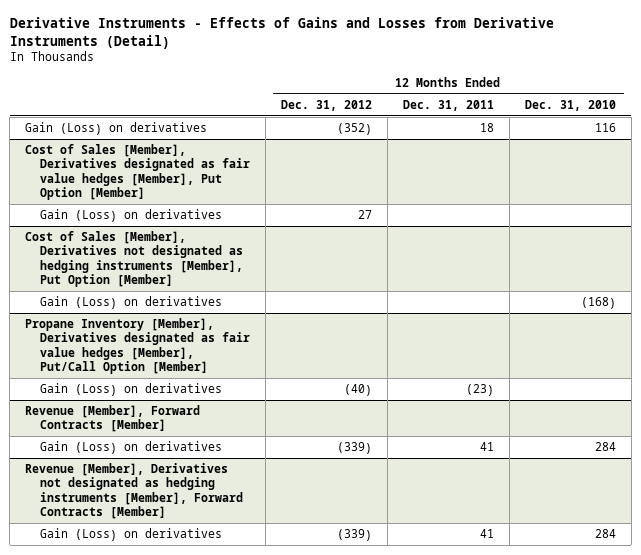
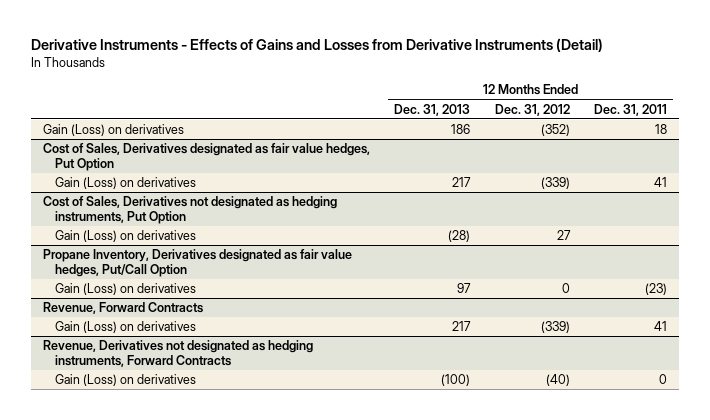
[524,99,616,111] Dec. 31, 2010 -> none
none -> [394,103,471,116] Dec. 31, 2013
[39,208,222,222] Gain (Loss) on derivatives -> none
[25,230,243,288] Cost of Sales [Member], Derivatives not designated as hedging instruments [Member], Put Option [Member] -> none
[39,295,222,309] Gain (Loss) on derivatives -> none
[25,317,250,375] Propane Inventory [Member], Derivatives designated as fair value hedges [Member], Put/Call Option [Member] -> none
[39,382,222,396] Gain (Loss) on derivatives -> none
[25,404,201,433] Revenue [Member], Forward Contracts [Member] -> none
[25,143,250,201] Cost of Sales [Member], Derivatives designated as fair value hedges [Member], Put Option [Member] -> [42,143,370,172] Cost of Sales, Derivatives designated as fair value hedges, Put Option
[25,462,243,520] Revenue [Member], Derivatives not designated as hedging instruments [Member], Forward Contracts [Member] -> none
none -> [42,196,337,225] Cost of Sales, Derivatives not designated as hedging instruments, Put Option
none -> [54,230,196,243] Gain (Loss) on derivatives
none -> [42,249,352,278] Propane Inventory, Derivatives designated as fair value hedges, Put/Call Option
none -> [54,283,196,296] Gain (Loss) on derivatives
none -> [42,302,203,315] Revenue, Forward Contracts
none -> [42,340,313,368] Revenue, Derivatives not designated as hedging instruments, Forward Contracts
none -> [54,374,196,387] Gain (Loss) on derivatives

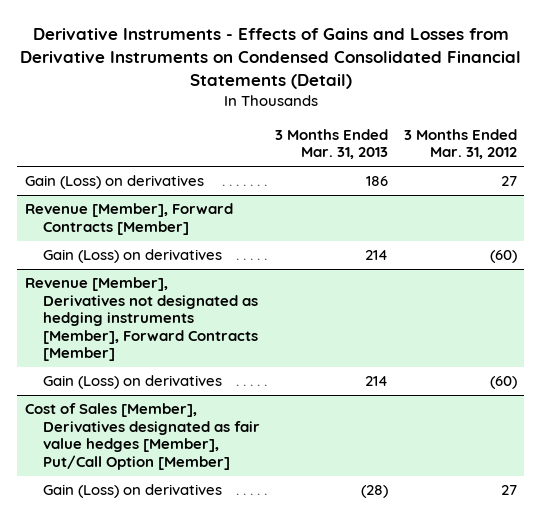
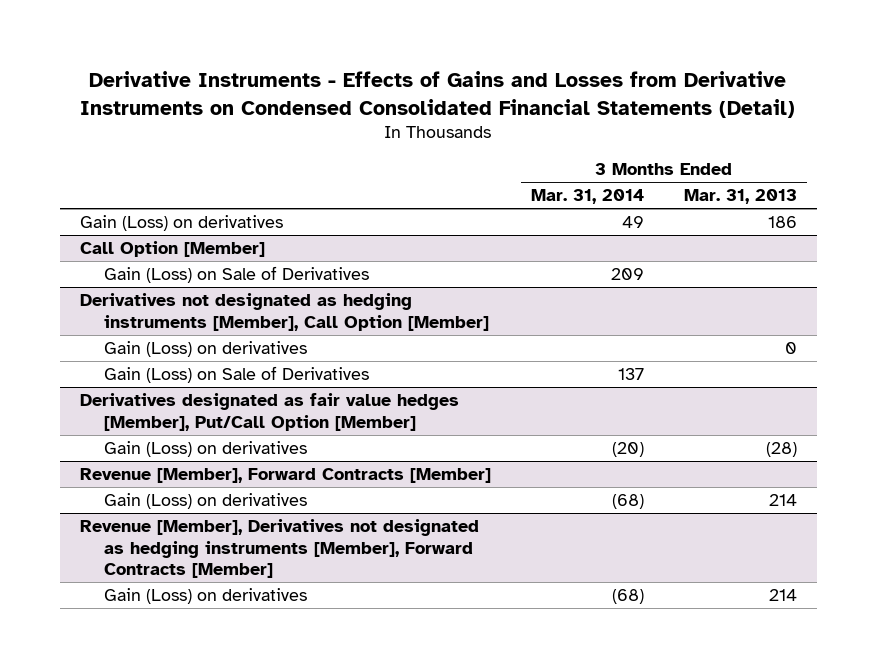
[403,128,517,160] 3 Months Ended Mar. 31, 2012 -> none
none -> [530,189,644,205] Mar. 31, 2014
none -> [79,241,265,258] Call Option [Member]
none -> [103,266,369,284] Gain (Loss) on Sale of Derivatives
none -> [79,293,489,331] Derivatives not designated as hedging instruments [Member], Call Option [Member]
none -> [103,341,307,358] Gain (Loss) on derivatives
none -> [103,366,369,384] Gain (Loss) on Sale of Derivatives
none -> [79,393,459,431] Derivatives designated as fair value hedges [Member], Put/Call Option [Member]
none -> [103,441,307,458] Gain (Loss) on derivatives
[24,403,260,470] Cost of Sales [Member], Derivatives designated as fair value hedges [Member], Put/Call Option [Member] -> none
[42,484,222,499] Gain (Loss) on derivatives -> none

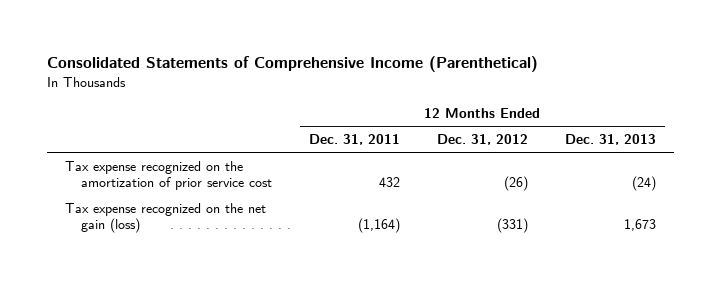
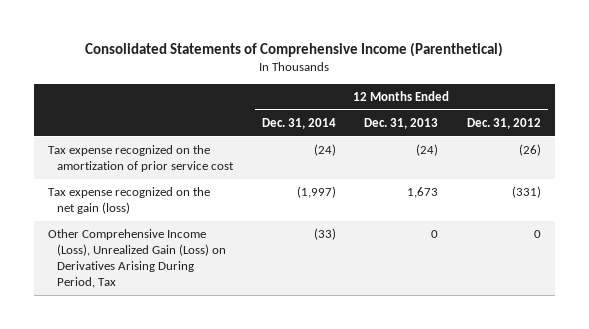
[309,134,401,146] Dec. 31, 2011 -> none
none -> [261,117,336,129] Dec. 31, 2014
none -> [48,229,227,288] Other Comprehensive Income (Loss), Unrealized Gain (Loss) on Derivatives Arising During Period, Tax

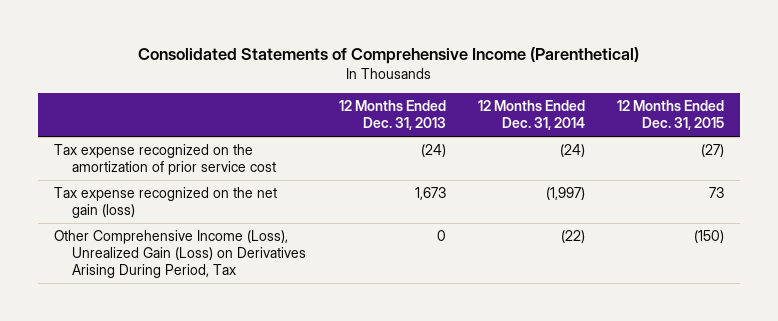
[466,117,541,129] Dec. 31, 2012 -> none
none -> [617,100,725,131] 12 Months Ended Dec. 31, 2015
[313,228,336,241] (33) -> [560,230,585,244] (22)

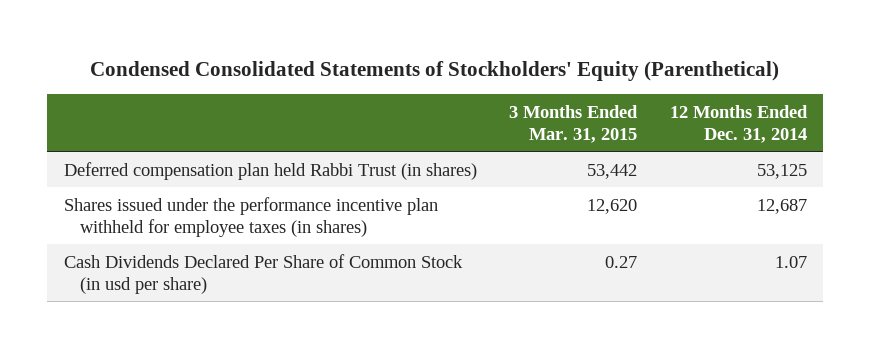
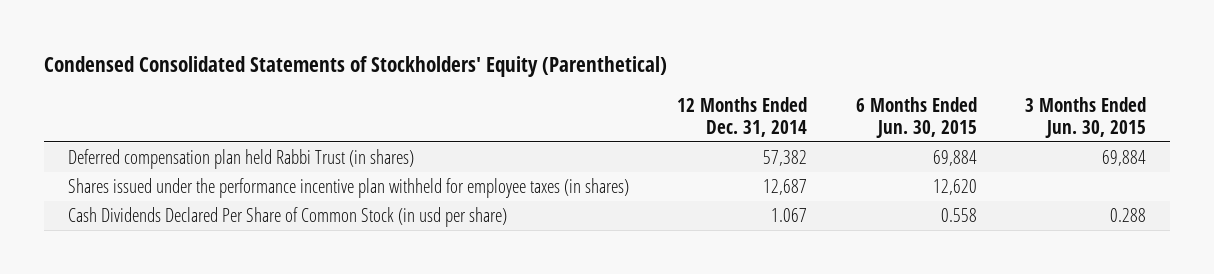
[509,104,639,143] 3 Months Ended Mar. 31, 2015 -> none
none -> [855,96,977,138] 6 Months Ended Jun. 30, 2015
none -> [1025,96,1147,138] 3 Months Ended Jun. 30, 2015
[756,163,807,179] 53,125 -> [763,149,808,166] 57,382
[774,255,807,268] 1.07 -> [771,207,808,222] 1.067

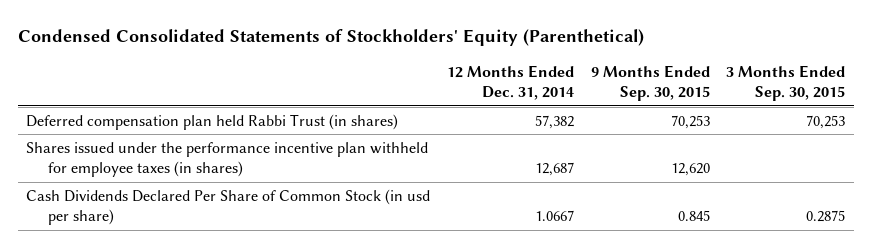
[855,96,977,138] 6 Months Ended Jun. 30, 2015 -> none
[1025,96,1147,138] 3 Months Ended Jun. 30, 2015 -> none
none -> [590,64,710,102] 9 Months Ended Sep. 30, 2015
none -> [726,64,846,102] 3 Months Ended Sep. 30, 2015
[771,207,808,222] 1.067 -> [534,210,574,222] 1.0667

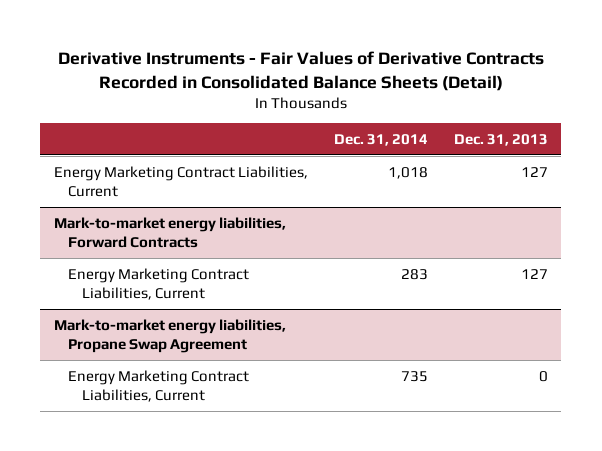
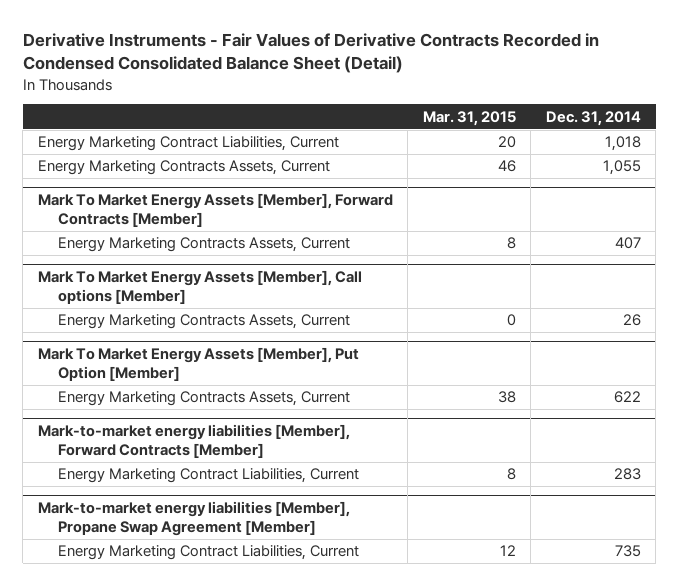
[57,51,544,91] Derivative Instruments - Fair Values of Derivative Contracts Recorded in Consolidated Balance Sheets (Detail) -> [22,33,599,74] Derivative Instruments - Fair Values of Derivative Contracts Recorded in Condensed Consolidated Balance Sheet (Detail)
[454,134,549,147] Dec. 31, 2013 -> none
none -> [422,110,516,126] Mar. 31, 2015
none -> [37,160,330,176] Energy Marketing Contracts Assets, Current
none -> [37,193,393,228] Mark To Market Energy Assets [Member], Forward Contracts [Member]
none -> [58,237,351,253] Energy Marketing Contracts Assets, Current
none -> [37,270,362,305] Mark To Market Energy Assets [Member], Call options [Member]
none -> [58,314,351,330] Energy Marketing Contracts Assets, Current
none -> [37,347,359,382] Mark To Market Energy Assets [Member], Put Option [Member]
none -> [58,391,351,407] Energy Marketing Contracts Assets, Current
[53,216,286,248] Mark-to-market energy liabilities, Forward Contracts -> [37,424,350,459] Mark-to-market energy liabilities [Member], Forward Contracts [Member]
[53,318,286,353] Mark-to-market energy liabilities, Propane Swap Agreement -> [37,501,350,537] Mark-to-market energy liabilities [Member], Propane Swap Agreement [Member]

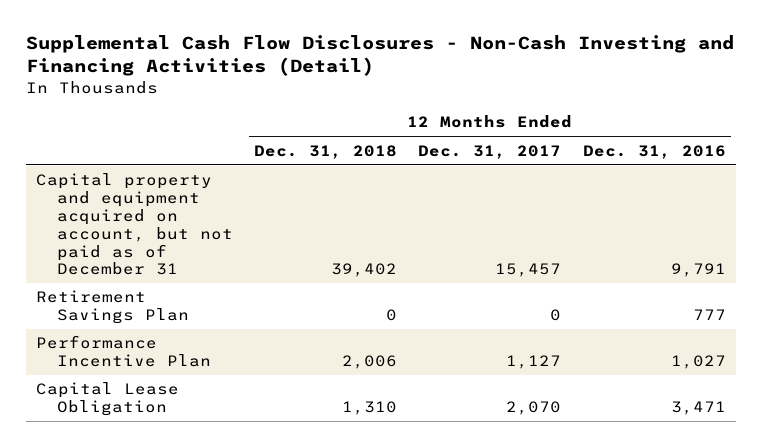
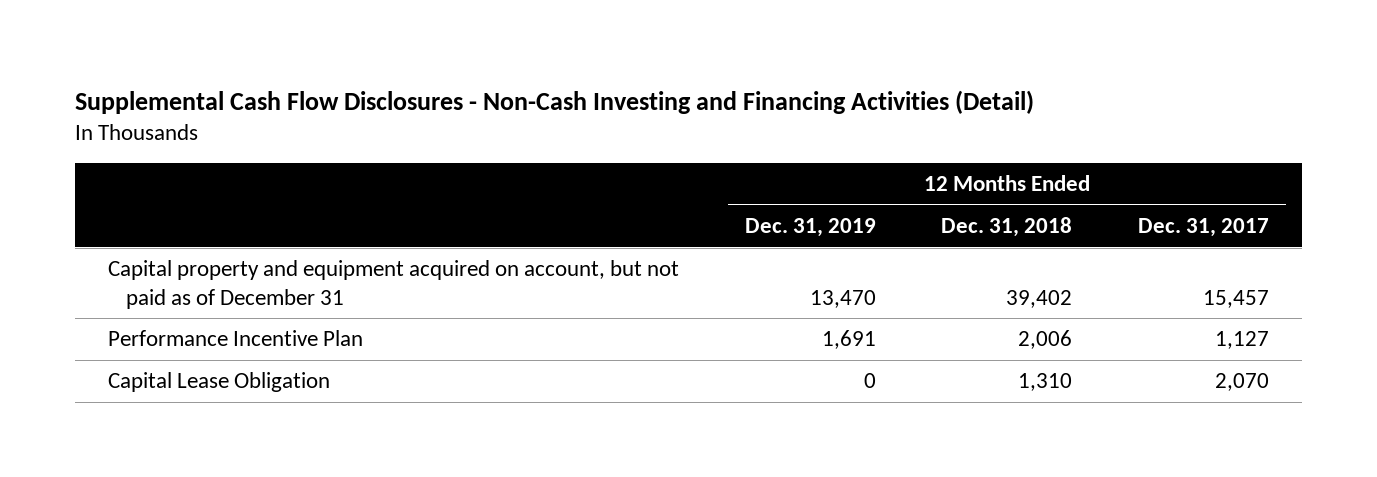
[582,144,726,159] Dec. 31, 2016 -> none
none -> [744,218,876,238] Dec. 31, 2019
[36,290,189,325] Retirement Savings Plan -> none

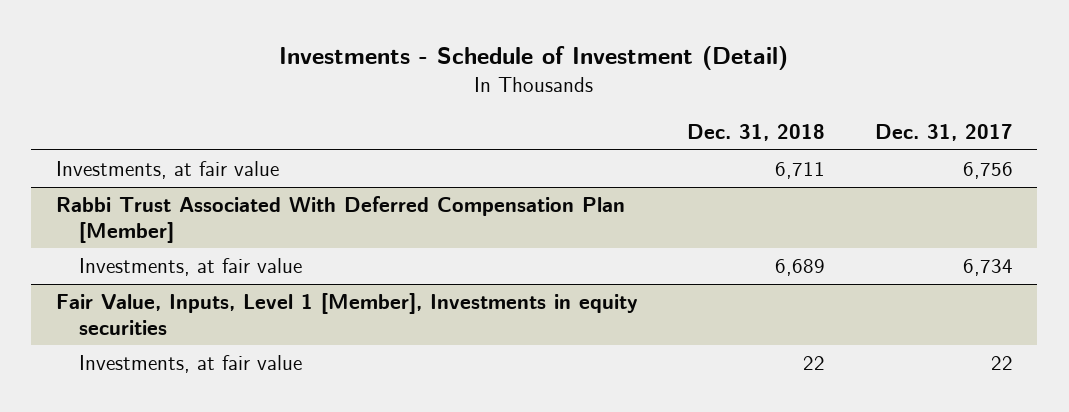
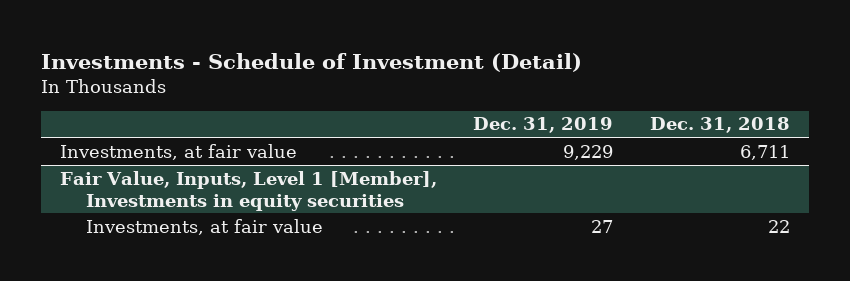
[874,123,1013,141] Dec. 31, 2017 -> none
none -> [473,117,614,134] Dec. 31, 2019
[56,196,626,243] Rabbi Trust Associated With Deferred Compensation Plan [Member] -> none
[78,258,302,277] Investments, at fair value -> none

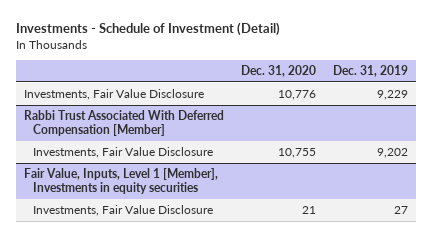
[650,117,791,134] Dec. 31, 2018 -> none
none -> [240,65,316,78] Dec. 31, 2020
[59,143,297,160] Investments, at fair value -> [24,88,205,100] Investments, Fair Value Disclosure
none -> [24,109,225,136] Rabbi Trust Associated With Deferred Compensation [Member]
none -> [32,146,213,158] Investments, Fair Value Disclosure
[85,218,323,235] Investments, at fair value -> [32,204,213,216] Investments, Fair Value Disclosure

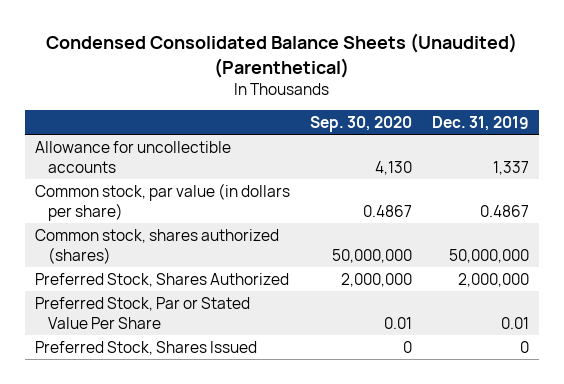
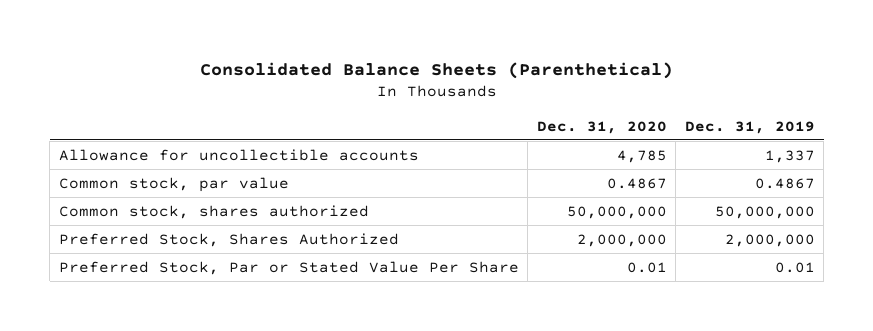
[45,33,517,78] Condensed Consolidated Balance Sheets (Unaudited) (Parenthetical) -> [199,61,673,79] Consolidated Balance Sheets (Parenthetical)
[309,116,412,133] Sep. 30, 2020 -> none
none -> [536,120,667,134] Dec. 31, 2020
[34,182,290,221] Common stock, par value (in dollars per share) -> [58,176,289,192] Common stock, par value
[34,228,279,264] Common stock, shares authorized (shares) -> [58,204,369,219] Common stock, shares authorized
[34,340,257,355] Preferred Stock, Shares Issued -> none

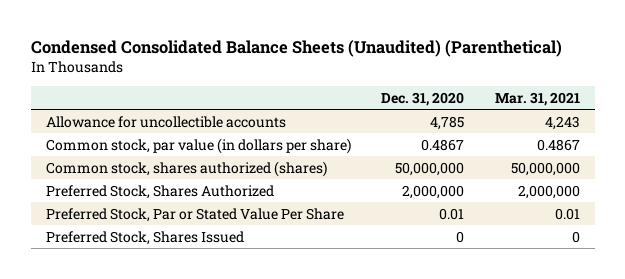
[199,61,673,79] Consolidated Balance Sheets (Parenthetical) -> [30,39,562,57] Condensed Consolidated Balance Sheets (Unaudited) (Parenthetical)
[684,120,815,134] Dec. 31, 2019 -> none
none -> [494,91,580,106] Mar. 31, 2021
[58,176,289,192] Common stock, par value -> [45,137,351,154] Common stock, par value (in dollars per share)
[58,204,369,219] Common stock, shares authorized -> [45,160,327,177] Common stock, shares authorized (shares)
none -> [45,230,244,245] Preferred Stock, Shares Issued

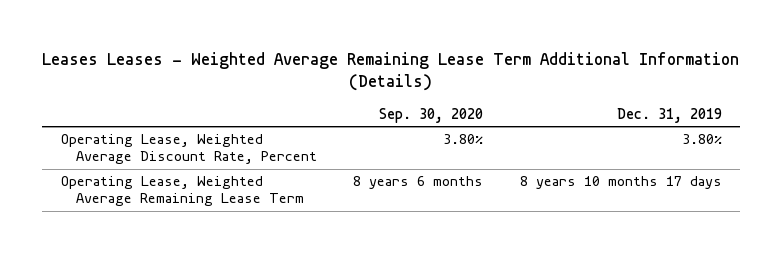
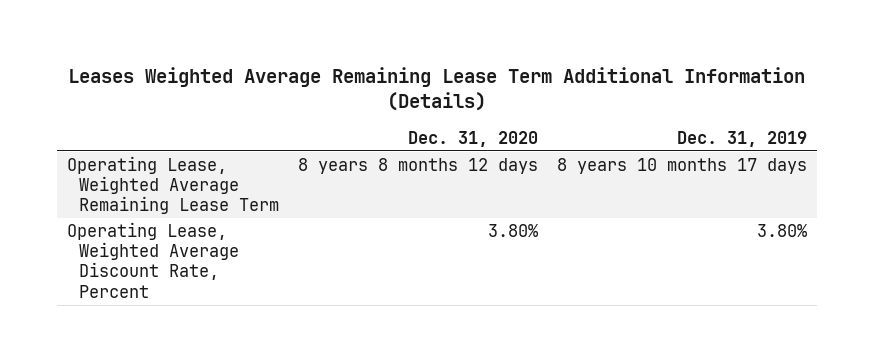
[42,51,740,92] Leases Leases - Weighted Average Remaining Lease Term Additional Information (Details) -> [67,66,805,112] Leases Weighted Average Remaining Lease Term Additional Information (Details)
[379,107,484,123] Sep. 30, 2020 -> none
none -> [408,130,539,147] Dec. 31, 2020
[60,134,317,165] Operating Lease, Weighted Average Discount Rate, Percent -> [66,221,240,298] Operating Lease, Weighted Average Discount Rate, Percent

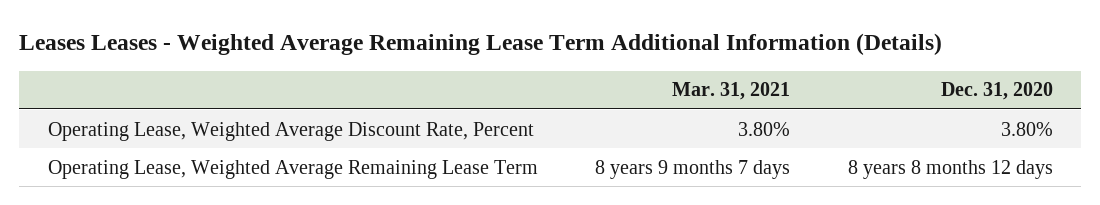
[67,66,805,112] Leases Weighted Average Remaining Lease Term Additional Information (Details) -> [19,33,943,56] Leases Leases - Weighted Average Remaining Lease Term Additional Information (Details)
[677,130,808,147] Dec. 31, 2019 -> none
none -> [672,82,791,101] Mar. 31, 2021
[66,155,280,215] Operating Lease, Weighted Average Remaining Lease Term -> [47,159,538,179] Operating Lease, Weighted Average Remaining Lease Term

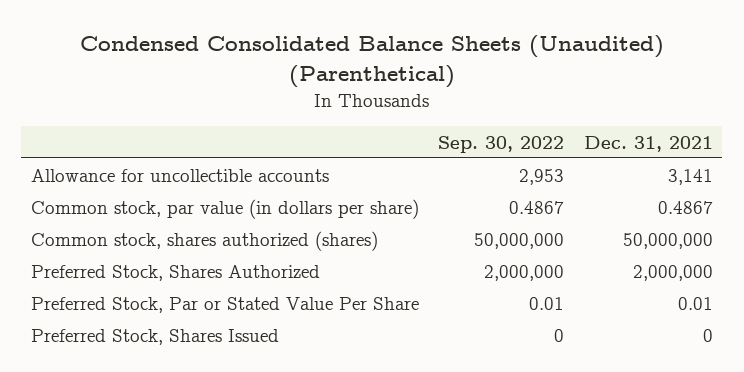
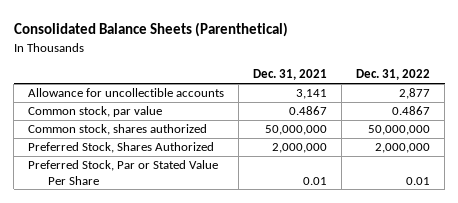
[79,35,664,88] Condensed Consolidated Balance Sheets (Unaudited) (Parenthetical) -> [13,22,288,38] Consolidated Balance Sheets (Parenthetical)
[438,135,565,153] Sep. 30, 2022 -> none
none -> [356,69,431,81] Dec. 31, 2022
[30,198,419,219] Common stock, par value (in dollars per share) -> [28,106,163,118] Common stock, par value
[30,230,378,251] Common stock, shares authorized (shares) -> [28,124,208,136] Common stock, shares authorized
[30,328,279,345] Preferred Stock, Shares Issued -> none

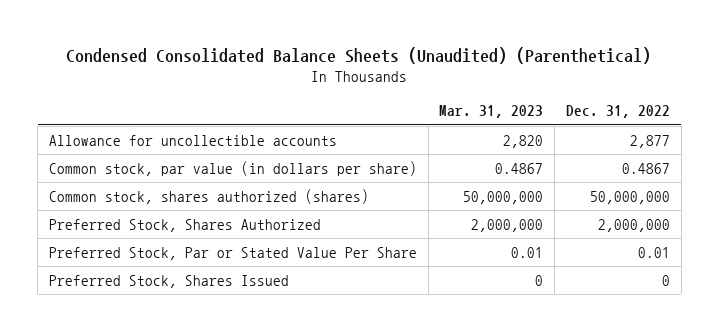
[13,22,288,38] Consolidated Balance Sheets (Parenthetical) -> [66,46,652,64] Condensed Consolidated Balance Sheets (Unaudited) (Parenthetical)
[253,69,328,81] Dec. 31, 2021 -> none
none -> [439,105,544,119] Mar. 31, 2023
[28,106,163,118] Common stock, par value -> [48,161,417,177] Common stock, par value (in dollars per share)
[28,124,208,136] Common stock, shares authorized -> [48,189,369,205] Common stock, shares authorized (shares)
none -> [48,275,289,289] Preferred Stock, Shares Issued

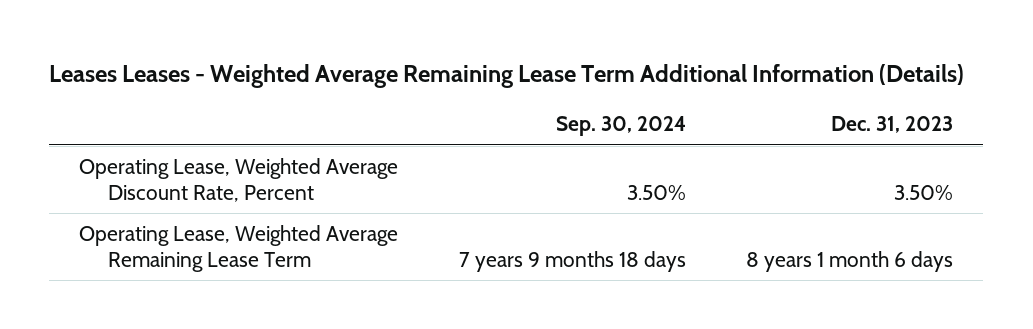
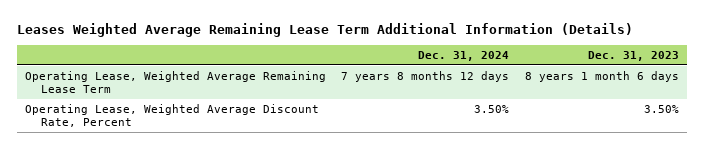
[49,63,965,88] Leases Leases - Weighted Average Remaining Lease Term Additional Information (Details) -> [16,23,633,38] Leases Weighted Average Remaining Lease Term Additional Information (Details)
[555,116,686,137] Sep. 30, 2024 -> none
none -> [418,51,510,62] Dec. 31, 2024
[79,158,399,202] Operating Lease, Weighted Average Discount Rate, Percent -> [24,103,319,128] Operating Lease, Weighted Average Discount Rate, Percent

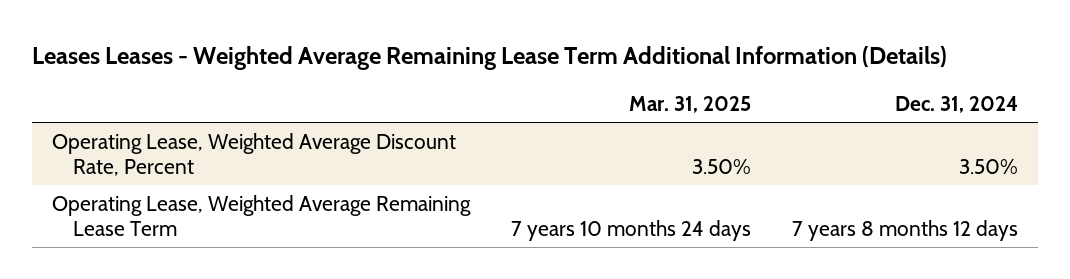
[16,23,633,38] Leases Weighted Average Remaining Lease Term Additional Information (Details) -> [32,46,948,71] Leases Leases - Weighted Average Remaining Lease Term Additional Information (Details)
[587,51,679,62] Dec. 31, 2023 -> none
none -> [629,96,752,114] Mar. 31, 2025
[24,70,326,94] Operating Lease, Weighted Average Remaining Lease Term -> [52,194,472,237] Operating Lease, Weighted Average Remaining Lease Term

